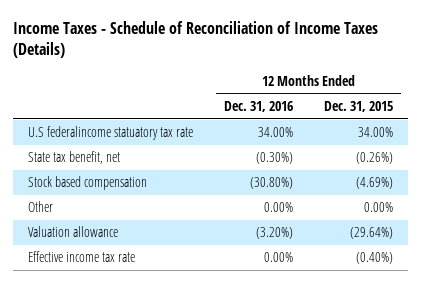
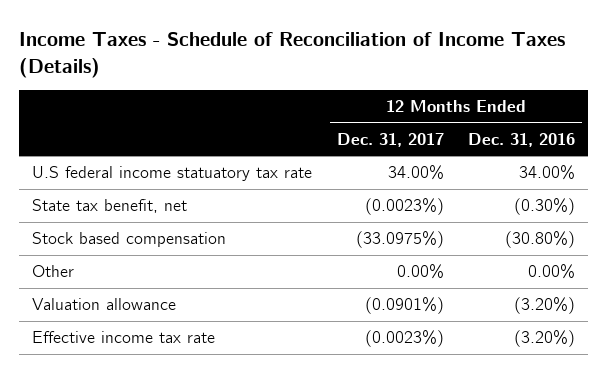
[323,100,393,112] Dec. 31, 2015 -> none
none -> [336,132,444,147] Dec. 31, 2017
[28,126,194,141] U.S federalincome statuatory tax rate -> [31,166,312,182] U.S federal income statuatory tax rate
[264,252,294,263] 0.00% -> [514,330,576,348] (3.20%)

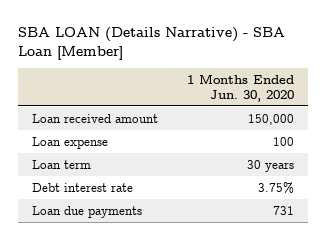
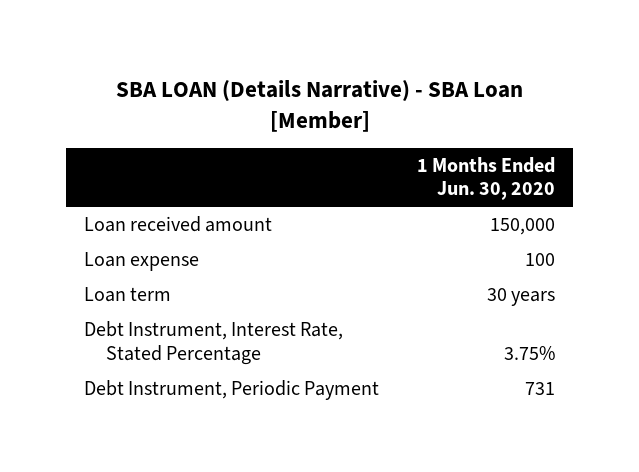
[31,182,133,192] Debt interest rate -> [84,321,344,365] Debt Instrument, Interest Rate, Stated Percentage
[31,205,142,218] Loan due payments -> [84,380,380,401] Debt Instrument, Periodic Payment

